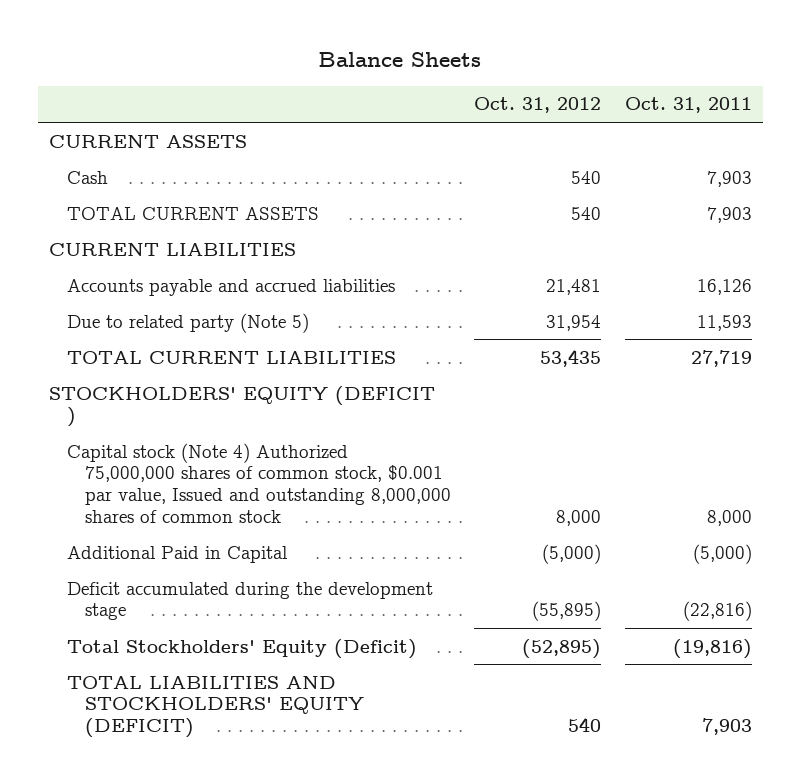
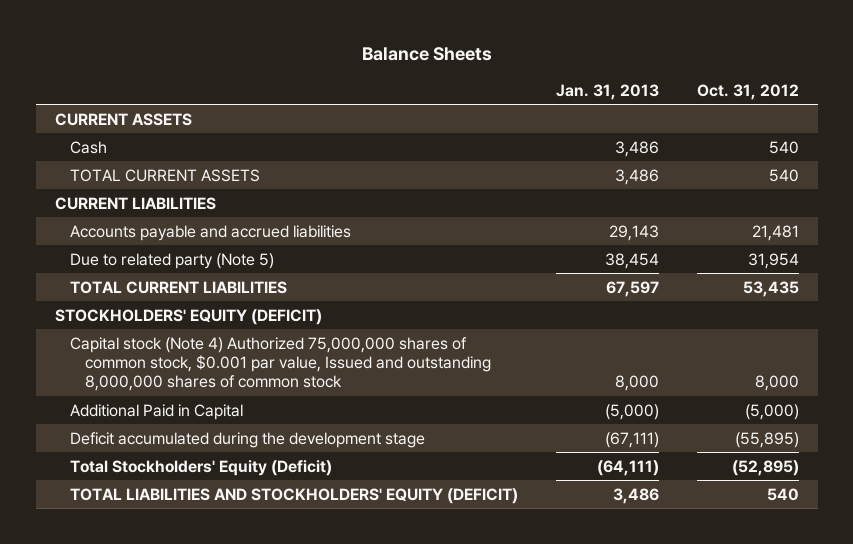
[624,97,752,114] Oct. 31, 2011 -> none
none -> [555,83,659,100] Jan. 31, 2013
[49,385,436,428] STOCKHOLDERS' EQUITY (DEFICIT ) -> [54,308,322,325] STOCKHOLDERS' EQUITY (DEFICIT)

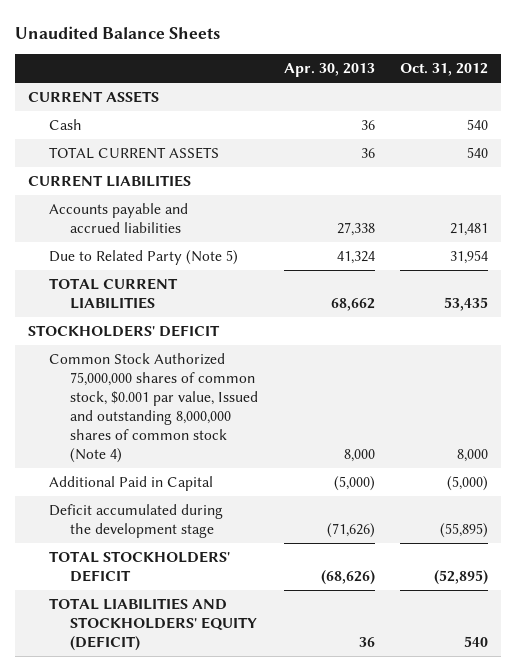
[361,47,492,62] Balance Sheets -> [15,25,221,39] Unaudited Balance Sheets
[555,83,659,100] Jan. 31, 2013 -> none
none -> [283,63,375,78] Apr. 30, 2013
[69,252,274,269] Due to related party (Note 5) -> [48,250,238,266] Due to Related Party (Note 5)
[54,308,322,325] STOCKHOLDERS' EQUITY (DEFICIT) -> [28,325,221,338] STOCKHOLDERS' DEFICIT
[69,336,491,392] Capital stock (Note 4) Authorized 75,000,000 shares of common stock, $0.001 par value, Issued and outstanding 8,000,000 shares of common stock -> [48,353,258,463] Common Stock Authorized 75,000,000 shares of common stock, $0.001 par value, Issued and outstanding 8,000,000 shares of common stock (Note 4)
[69,459,332,476] Total Stockholders' Equity (Deficit) -> [48,551,230,582] TOTAL STOCKHOLDERS' DEFICIT

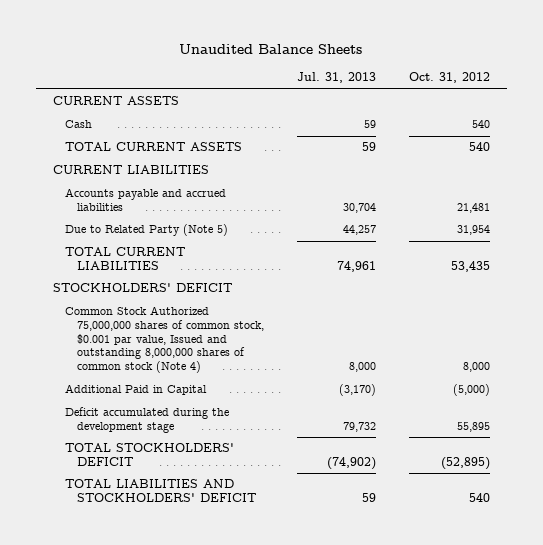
[283,63,375,78] Apr. 30, 2013 -> none
none -> [297,72,377,84] Jul. 31, 2013
[440,522,489,538] (55,895) -> [457,422,491,433] 55,895
[48,598,257,651] TOTAL LIABILITIES AND STOCKHOLDERS' EQUITY (DEFICIT) -> [65,479,257,503] TOTAL LIABILITIES AND STOCKHOLDERS' DEFICIT

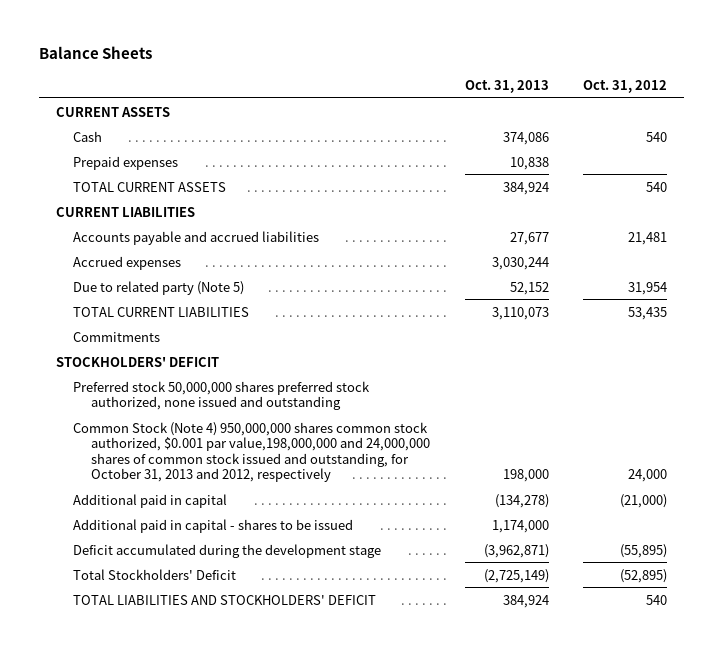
[179,44,363,55] Unaudited Balance Sheets -> [38,45,152,59] Balance Sheets
[297,72,377,84] Jul. 31, 2013 -> none
none -> [464,79,549,93] Oct. 31, 2013
none -> [73,155,179,170] Prepaid expenses
none -> [73,255,182,270] Accrued expenses
[65,224,229,237] Due to Related Party (Note 5) -> [73,280,245,295] Due to related party (Note 5)
none -> [73,331,161,342] Commitments
none -> [73,380,371,411] Preferred stock 50,000,000 shares preferred stock authorized, none issued and outstanding
[65,306,265,374] Common Stock Authorized 75,000,000 shares of common stock, $0.001 par value, Issued and outstanding 8,000,000 shares of common stock (Note 4) -> [73,421,431,483] Common Stock (Note 4) 950,000,000 shares common stock authorized, $0.001 par value,198,000,000 and 24,000,000 shares of common stock issued and outstanding, for October 31, 2013 and 2012, respectively
[463,362,491,373] 8,000 -> [627,469,667,483] 24,000
[65,384,208,396] Additional Paid in Capital -> [73,493,228,508] Additional paid in capital
[453,384,491,397] (5,000) -> [619,493,667,508] (21,000)
none -> [73,518,354,533] Additional paid in capital - shares to be issued
[457,422,491,433] 55,895 -> [619,543,667,558] (55,895)
[65,443,235,467] TOTAL STOCKHOLDERS' DEFICIT -> [73,568,237,580] Total Stockholders' Deficit

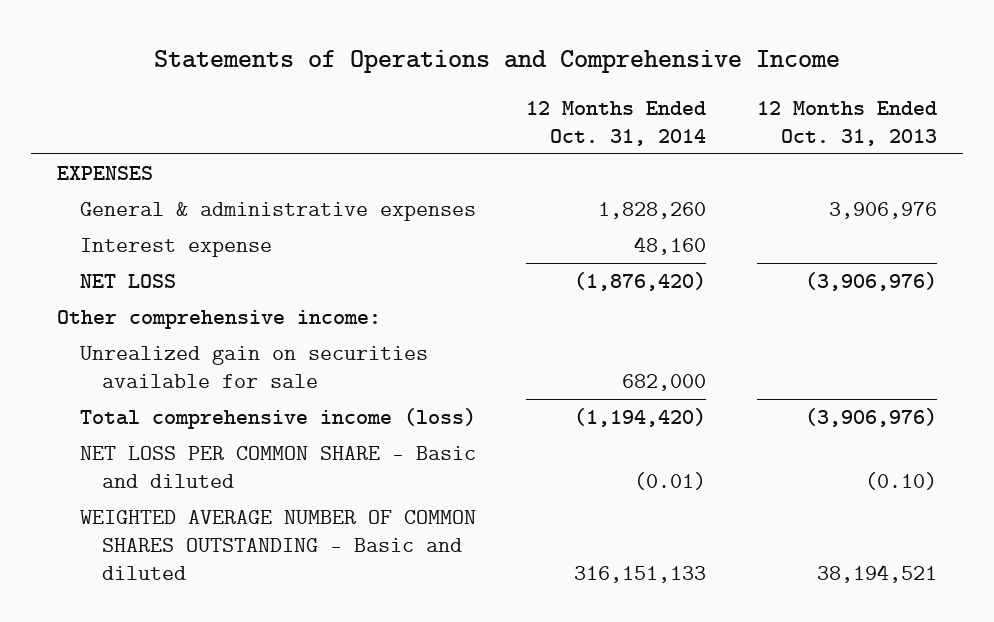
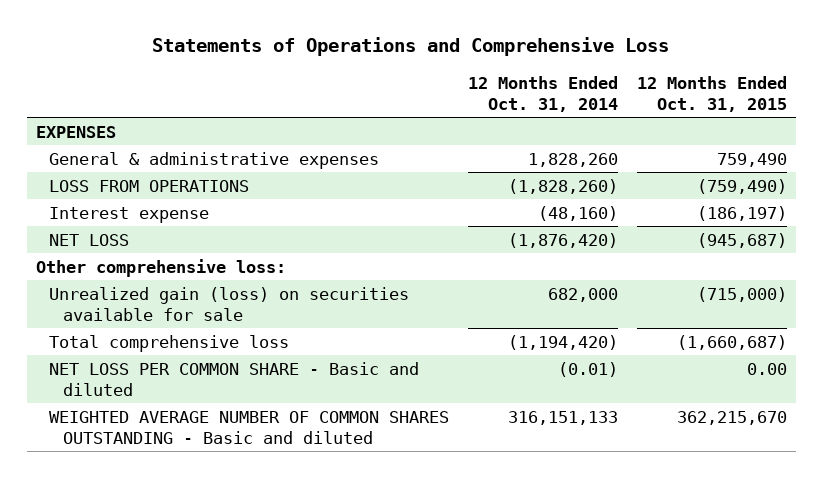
[154,49,841,73] Statements of Operations and Comprehensive Income -> [152,37,670,57] Statements of Operations and Comprehensive Loss
[757,100,938,146] 12 Months Ended Oct. 31, 2013 -> none
none -> [636,75,787,112] 12 Months Ended Oct. 31, 2015
none -> [49,179,250,192] LOSS FROM OPERATIONS
[634,236,707,256] 48,160 -> [538,205,619,221] (48,160)
[56,310,381,330] Other comprehensive income: -> [36,258,287,277] Other comprehensive loss:
[79,346,428,388] Unrealized gain on securities available for sale -> [49,286,410,321] Unrealized gain (loss) on securities available for sale
[79,408,476,430] Total comprehensive income (loss) -> [49,334,290,352] Total comprehensive loss

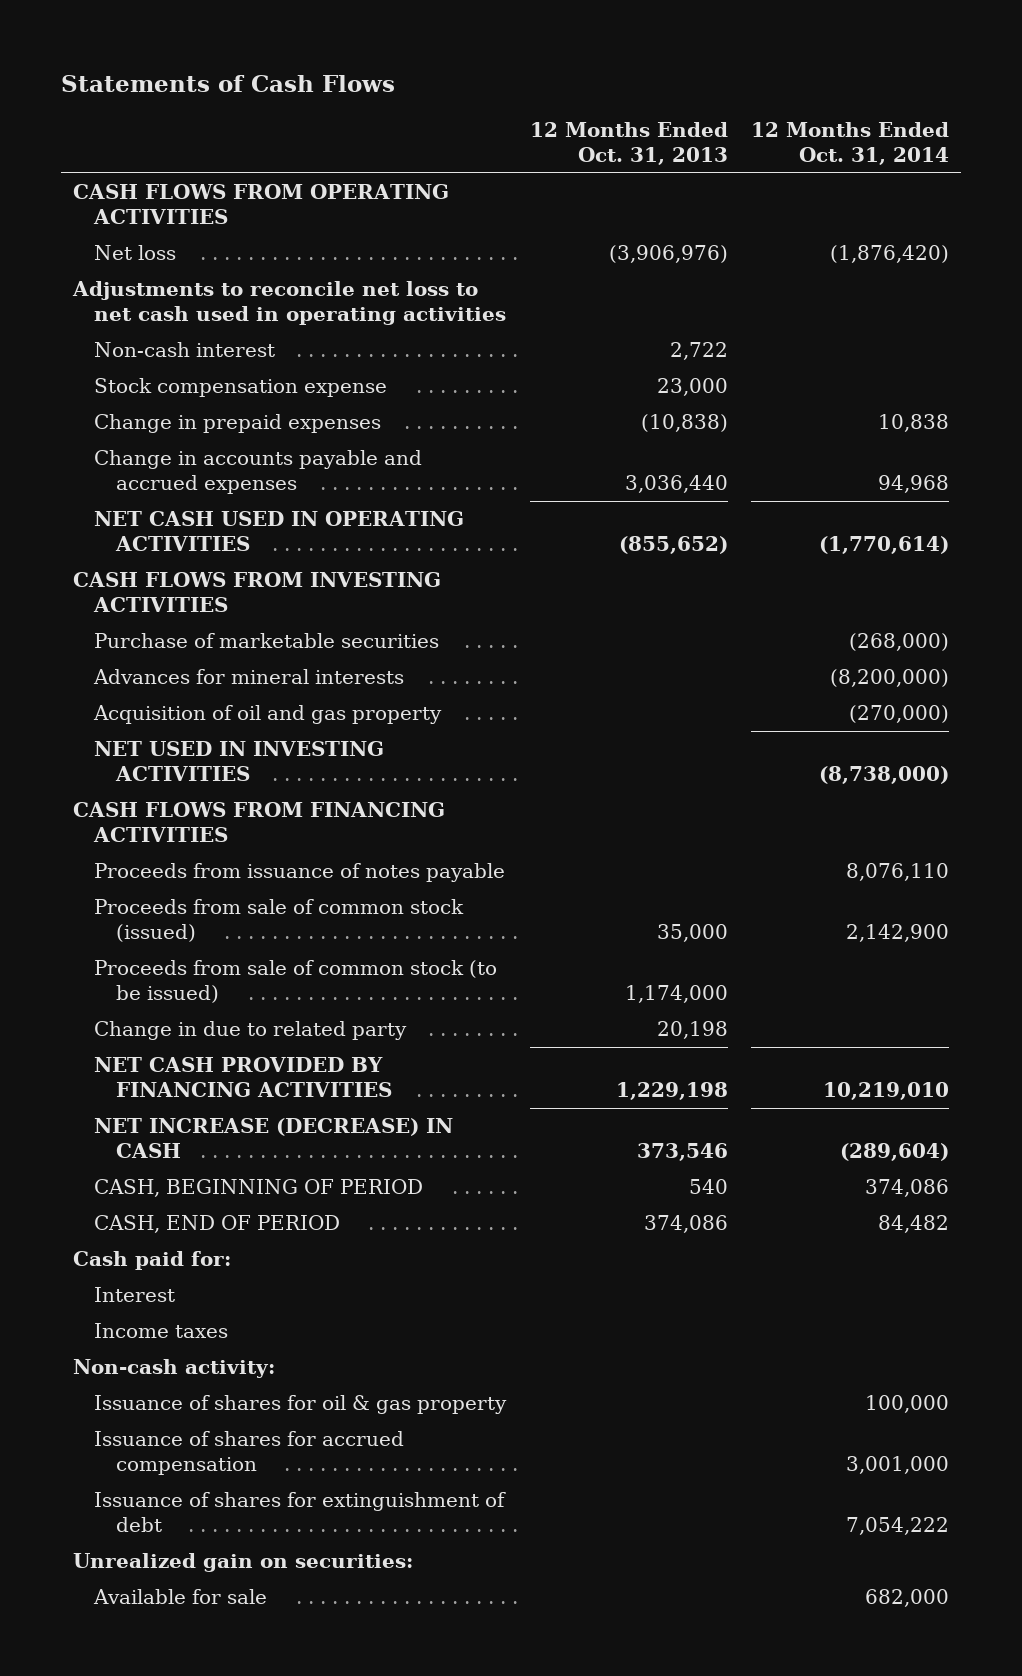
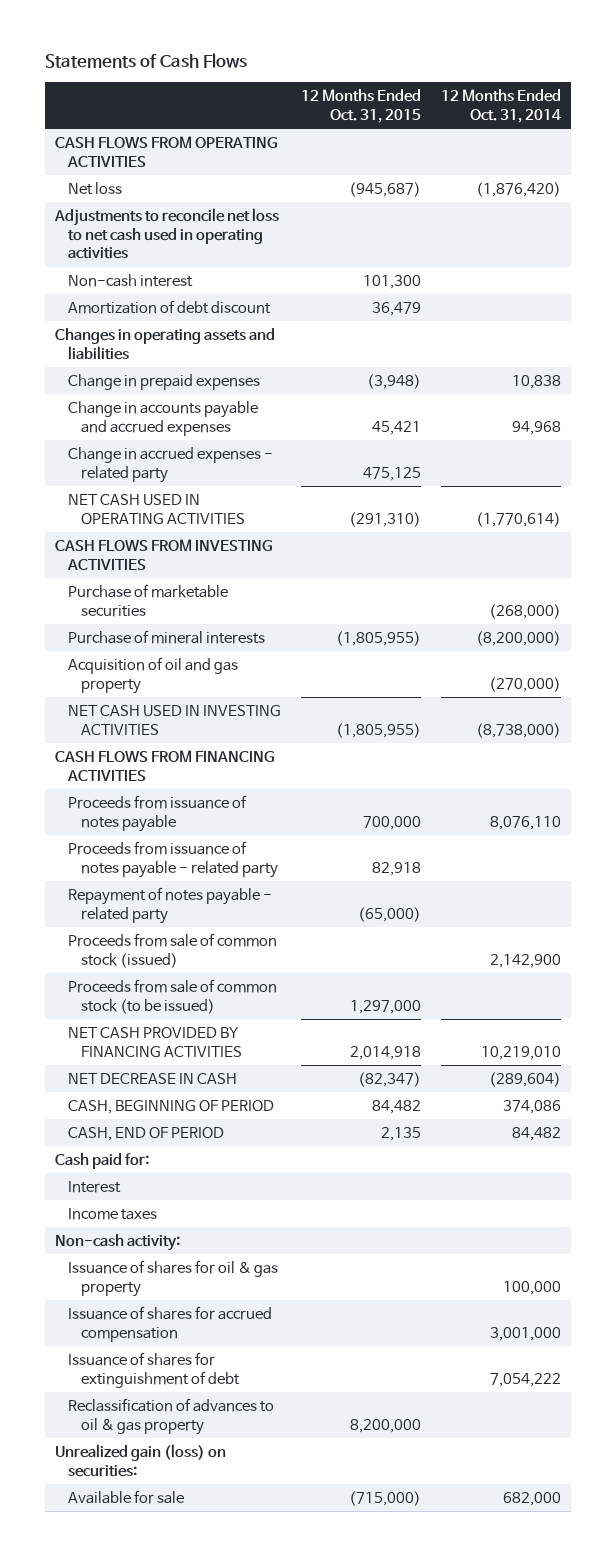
[529,122,728,166] 12 Months Ended Oct. 31, 2013 -> none
none -> [300,88,421,123] 12 Months Ended Oct. 31, 2015
[94,378,388,398] Stock compensation expense -> none
none -> [68,299,272,314] Amortization of debt discount
none -> [54,327,275,360] Changes in operating assets and liabilities
none -> [68,446,274,483] Change in accrued expenses - related party
[93,669,405,685] Advances for mineral interests -> none
none -> [68,629,266,644] Purchase of mineral interests
[94,741,385,782] NET USED IN INVESTING ACTIVITIES -> [68,704,282,735] NET CASH USED IN INVESTING ACTIVITIES
none -> [68,840,279,878] Proceeds from issuance of notes payable - related party
none -> [68,886,273,924] Repayment of notes payable - related party
[94,1021,408,1041] Change in due to related party -> none
[94,1118,454,1159] NET INCREASE (DECREASE) IN CASH -> [68,1072,238,1084] NET DECREASE IN CASH
none -> [68,1397,275,1435] Reclassification of advances to oil & gas property
[73,1553,414,1573] Unrealized gain on securities: -> [54,1443,226,1477] Unrealized gain (loss) on securities:

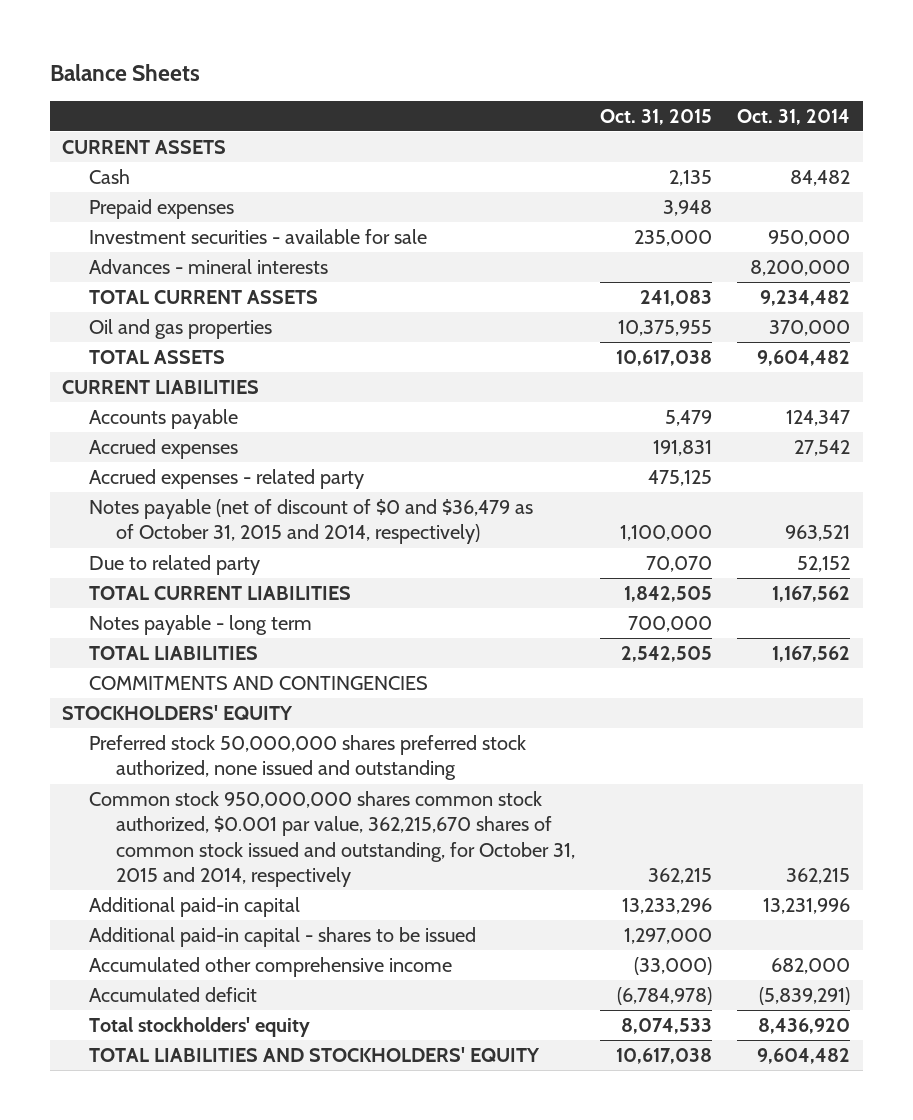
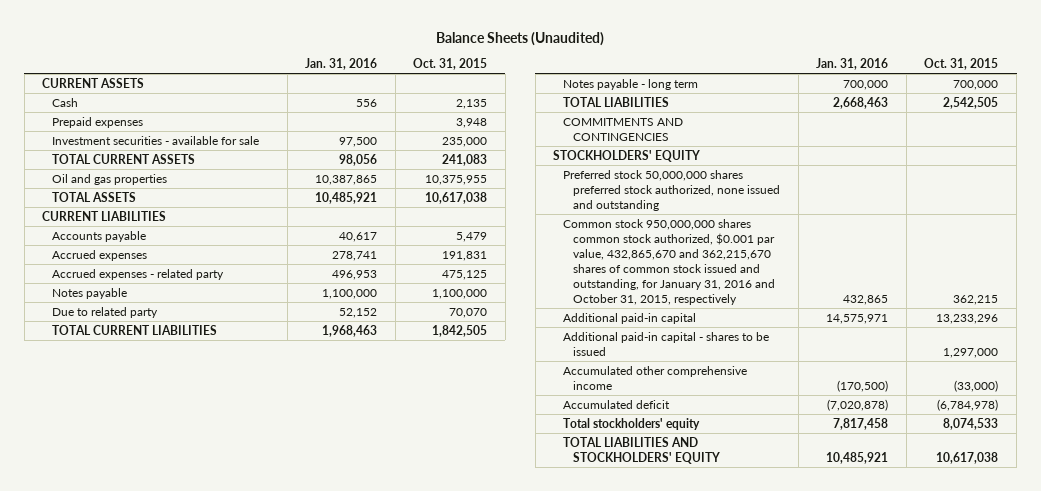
[49,63,200,81] Balance Sheets -> [436,31,605,46] Balance Sheets (Unaudited)
[737,108,851,125] Oct. 31, 2014 -> none
none -> [305,58,378,71] Jan. 31, 2016
[89,259,329,275] Advances - mineral interests -> none
[89,499,534,545] Notes payable (net of discount of $0 and $36,479 as of October 31, 2015 and 2014, respectively) -> [52,287,128,299] Notes payable
[89,791,575,888] Common stock 950,000,000 shares common stock authorized, $0.001 par value, 362,215,670 shares of common stock issued and outstanding, for October 31, 2015 and 2014, respectively -> [563,218,776,306] Common stock 950,000,000 shares common stock authorized, $0.001 par value, 432,865,670 and 362,215,670 shares of common stock issued and outstanding, for January 31, 2016 and October 31, 2015, respectively

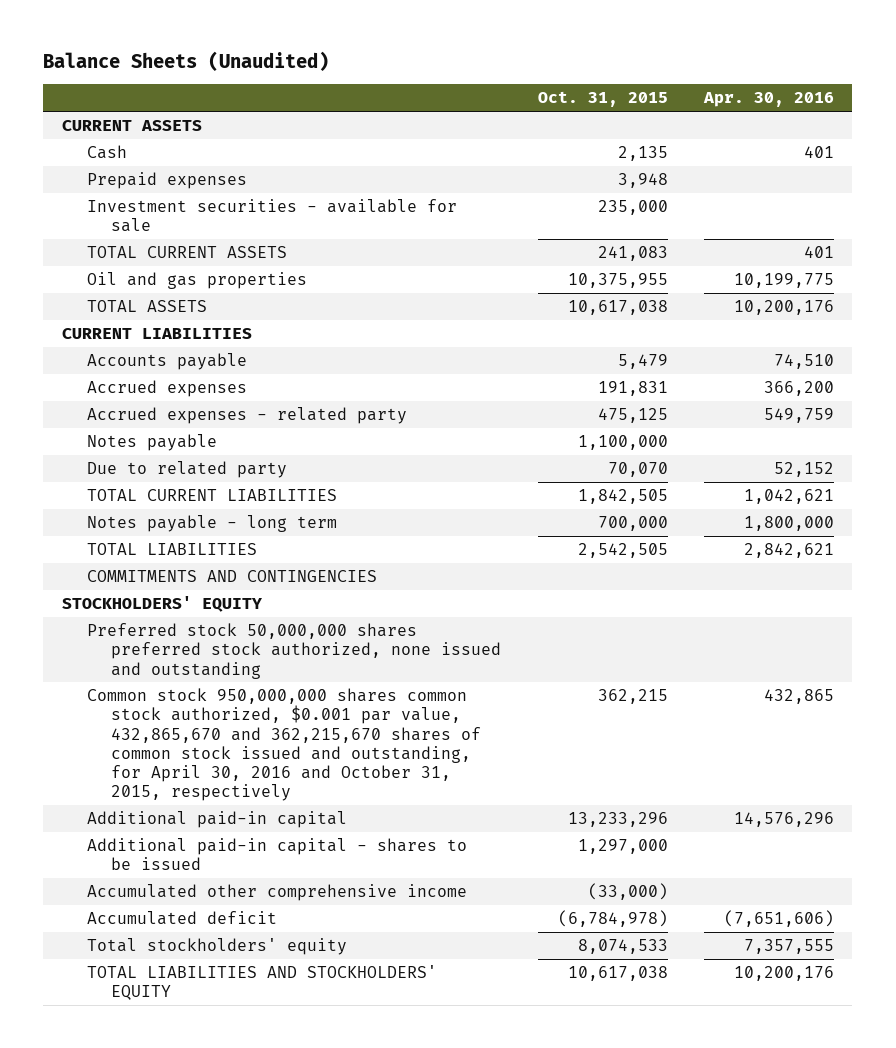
[305,58,378,71] Jan. 31, 2016 -> none
none -> [703,92,835,108] Apr. 30, 2016
[563,218,776,306] Common stock 950,000,000 shares common stock authorized, $0.001 par value, 432,865,670 and 362,215,670 shares of common stock issued and outstanding, for January 31, 2016 and October 31, 2015, respectively -> [86,687,482,802] Common stock 950,000,000 shares common stock authorized, $0.001 par value, 432,865,670 and 362,215,670 shares of common stock issued and outstanding, for April 30, 2016 and October 31, 2015, respectively

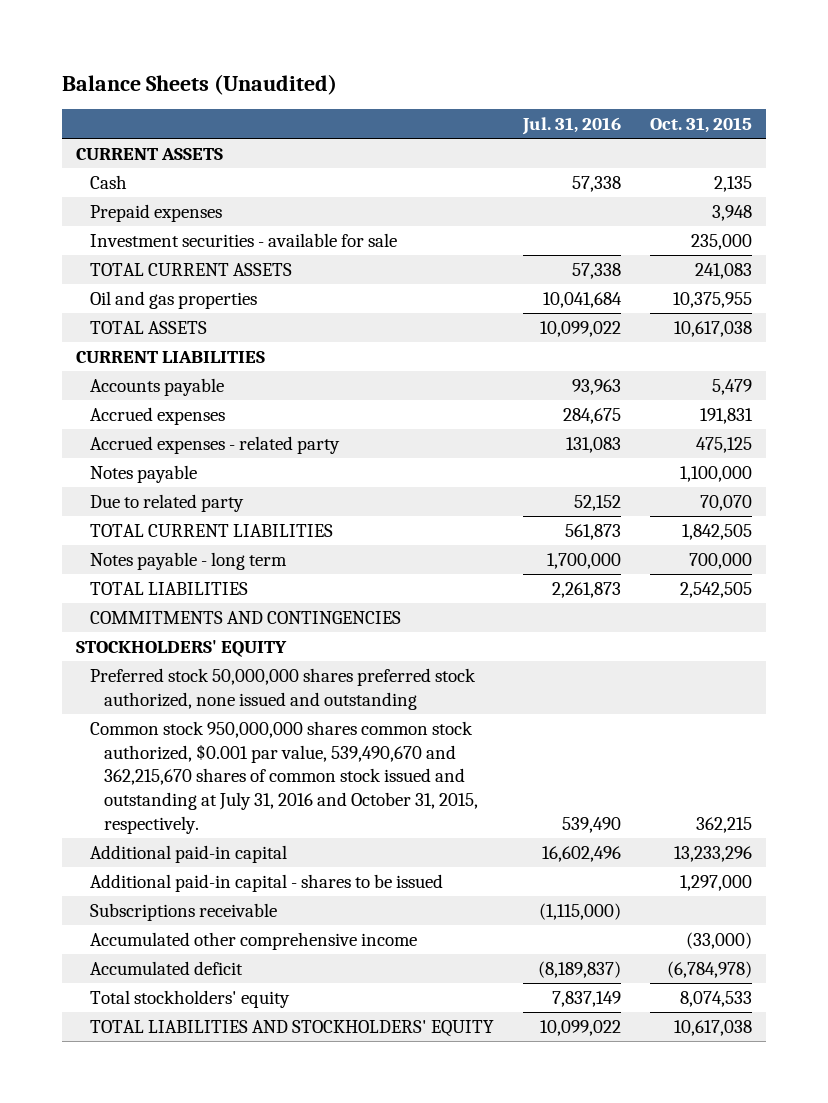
[703,92,835,108] Apr. 30, 2016 -> none
none -> [521,116,621,135] Jul. 31, 2016
[86,687,482,802] Common stock 950,000,000 shares common stock authorized, $0.001 par value, 432,865,670 and 362,215,670 shares of common stock issued and outstanding, for April 30, 2016 and October 31, 2015, respectively -> [89,720,478,834] Common stock 950,000,000 shares common stock authorized, $0.001 par value, 539,490,670 and 362,215,670 shares of common stock issued and outstanding at July 31, 2016 and October 31, 2015, respectively.
none -> [89,902,277,921] Subscriptions receivable

